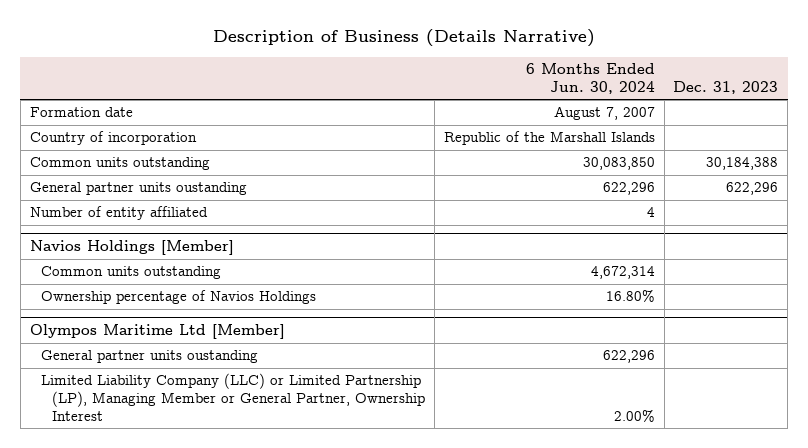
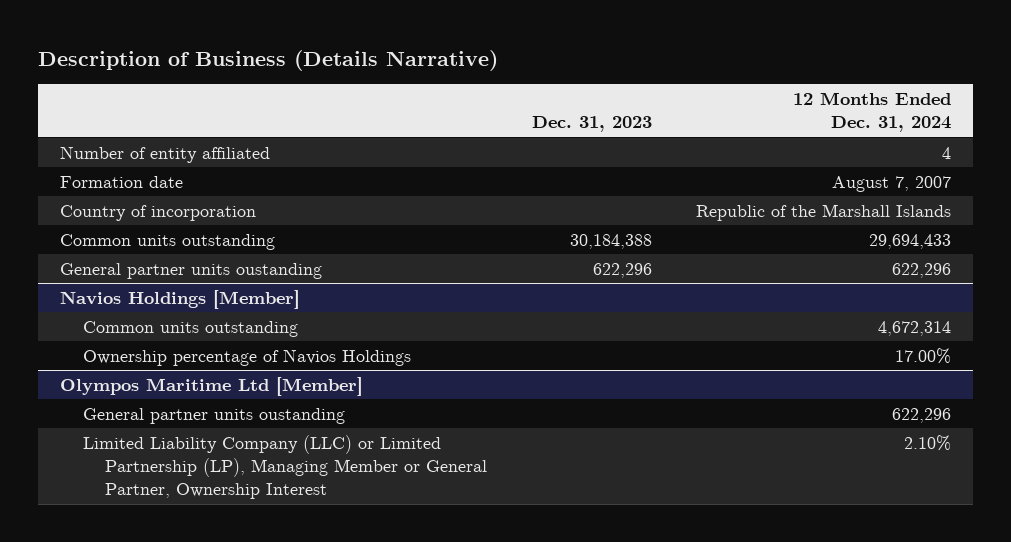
[525,63,655,94] 6 Months Ended Jun. 30, 2024 -> none
none -> [792,92,951,133] 12 Months Ended Dec. 31, 2024
[29,206,208,221] Number of entity affiliated -> [60,145,271,163] Number of entity affiliated

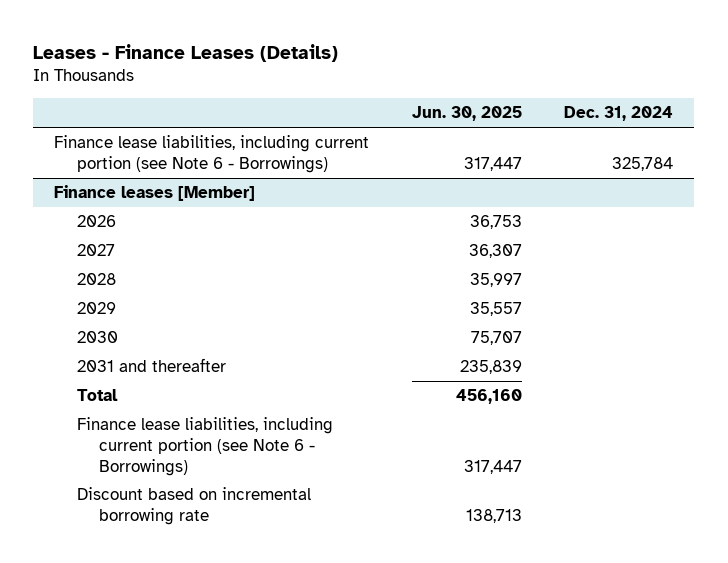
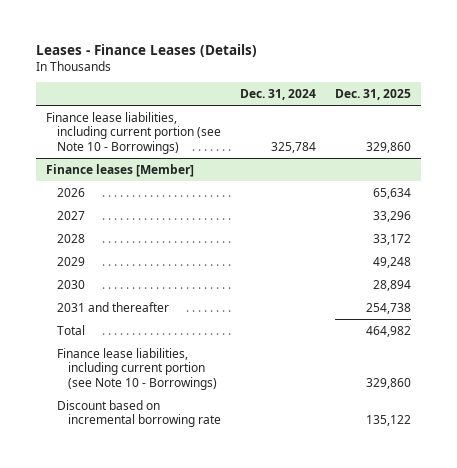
[411,106,522,122] Jun. 30, 2025 -> none
none -> [335,89,412,101] Dec. 31, 2025
[54,135,370,173] Finance lease liabilities, including current portion (see Note 6 - Borrowings) -> [45,111,221,155] Finance lease liabilities, including current portion (see Note 10 - Borrowings)
[76,417,333,476] Finance lease liabilities, including current portion (see Note 6 - Borrowings) -> [56,347,218,391] Finance lease liabilities, including current portion (see Note 10 - Borrowings)

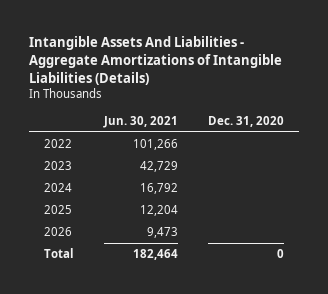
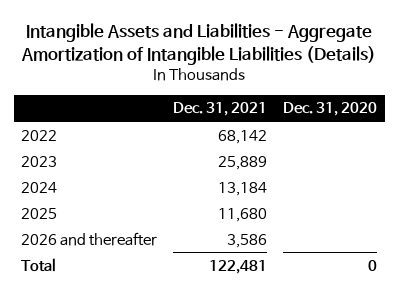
[29,36,283,85] Intangible Assets And Liabilities - Aggregate Amortizations of Intangible Liabilities (Details) -> [21,22,377,65] Intangible Assets and Liabilities - Aggregate Amortization of Intangible Liabilities (Details)
[103,115,179,128] Jun. 30, 2021 -> none
none -> [173,102,268,117] Dec. 31, 2021
[44,227,73,237] 2026 -> [21,231,158,246] 2026 and thereafter

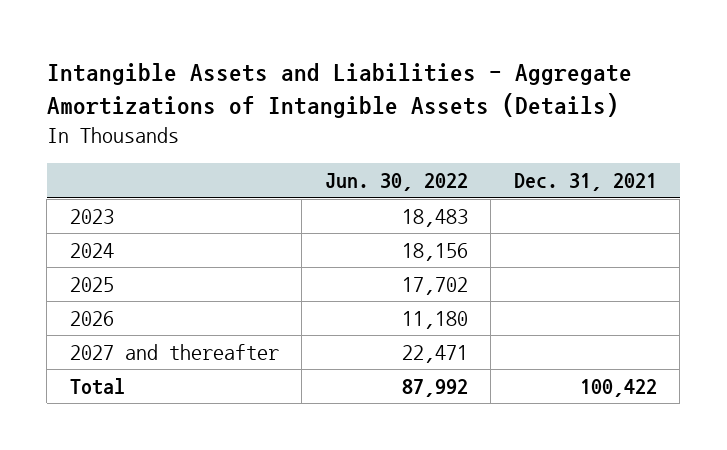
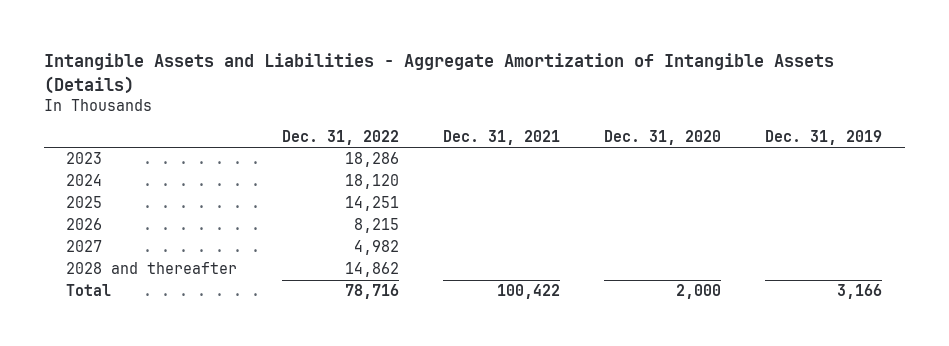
[46,62,632,119] Intangible Assets and Liabilities - Aggregate Amortizations of Intangible Assets (Details) -> [44,53,835,94] Intangible Assets and Liabilities - Aggregate Amortization of Intangible Assets (Details)
[324,173,468,192] Jun. 30, 2022 -> none
none -> [281,129,399,145] Dec. 31, 2022
none -> [604,129,722,145] Dec. 31, 2020
none -> [765,129,883,145] Dec. 31, 2019
[69,343,279,360] 2027 and thereafter -> [66,240,103,253] 2027
none -> [66,262,238,275] 2028 and thereafter

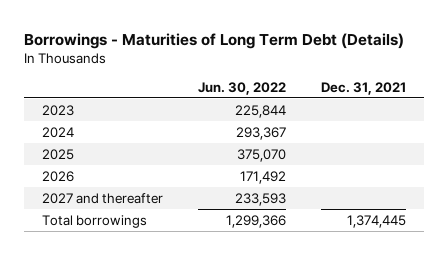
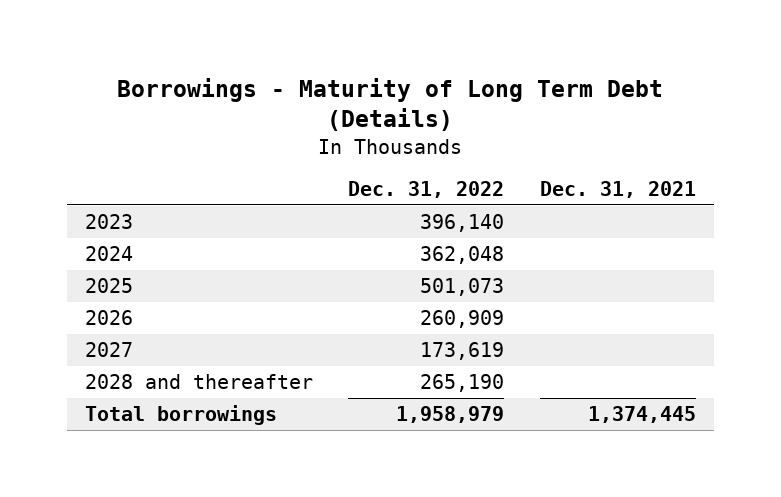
[24,32,405,49] Borrowings - Maturities of Long Term Debt (Details) -> [117,77,664,132] Borrowings - Maturity of Long Term Debt (Details)
[197,81,286,95] Jun. 30, 2022 -> none
none -> [348,180,505,198] Dec. 31, 2022
none -> [84,341,133,357] 2027
[41,192,163,204] 2027 and thereafter -> [84,373,313,389] 2028 and thereafter

